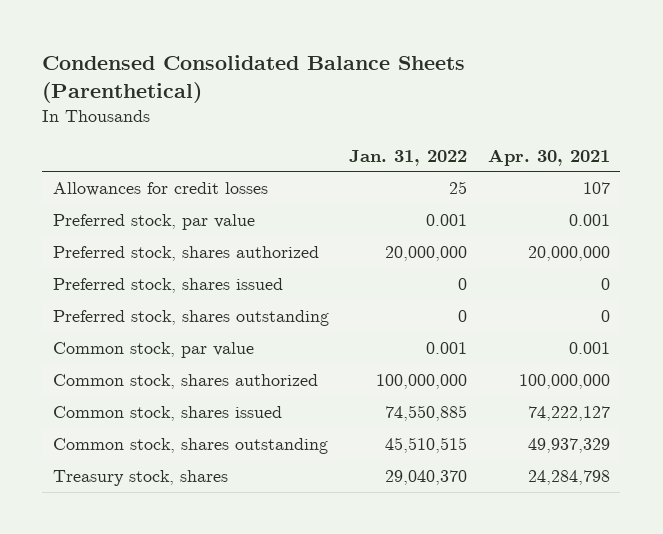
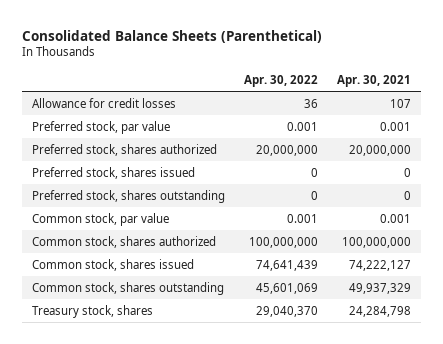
[42,55,466,103] Condensed Consolidated Balance Sheets (Parenthetical) -> [22,29,323,43] Consolidated Balance Sheets (Parenthetical)
[349,149,468,166] Jan. 31, 2022 -> none
none -> [244,74,319,87] Apr. 30, 2022
[52,182,268,197] Allowances for credit losses -> [31,97,176,108] Allowance for credit losses

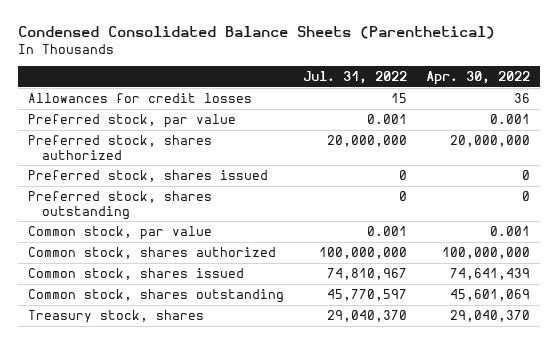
[22,29,323,43] Consolidated Balance Sheets (Parenthetical) -> [18,26,496,40] Condensed Consolidated Balance Sheets (Parenthetical)
[337,74,412,87] Apr. 30, 2021 -> none
none -> [302,71,407,85] Jul. 31, 2022
[31,97,176,108] Allowance for credit losses -> [27,93,252,104] Allowances for credit losses

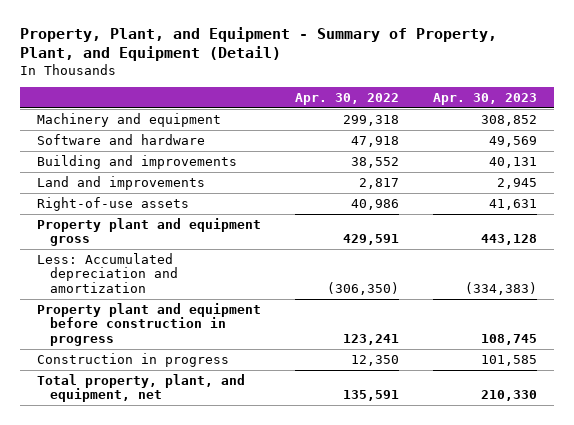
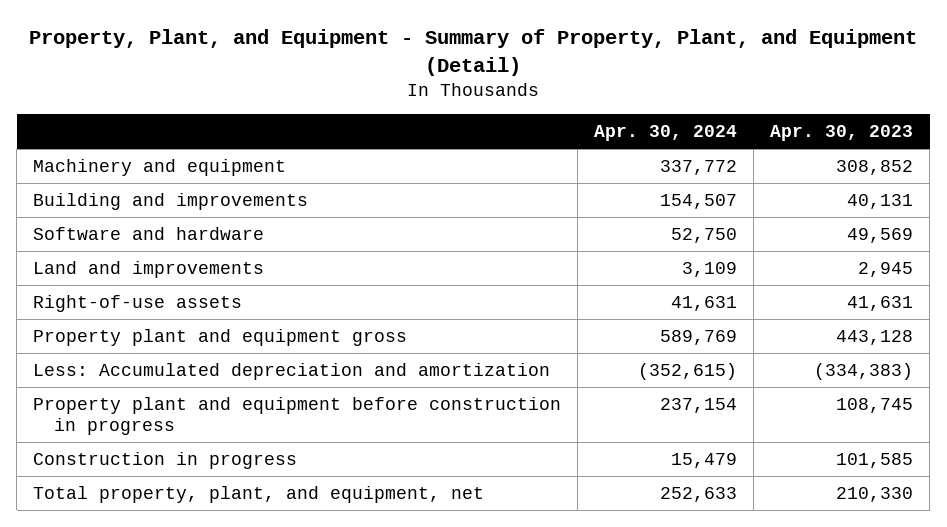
[294,93,399,106] Apr. 30, 2022 -> none
none -> [594,125,738,142] Apr. 30, 2024
[36,133,205,145] Software and hardware -> [33,226,265,240] Software and hardware

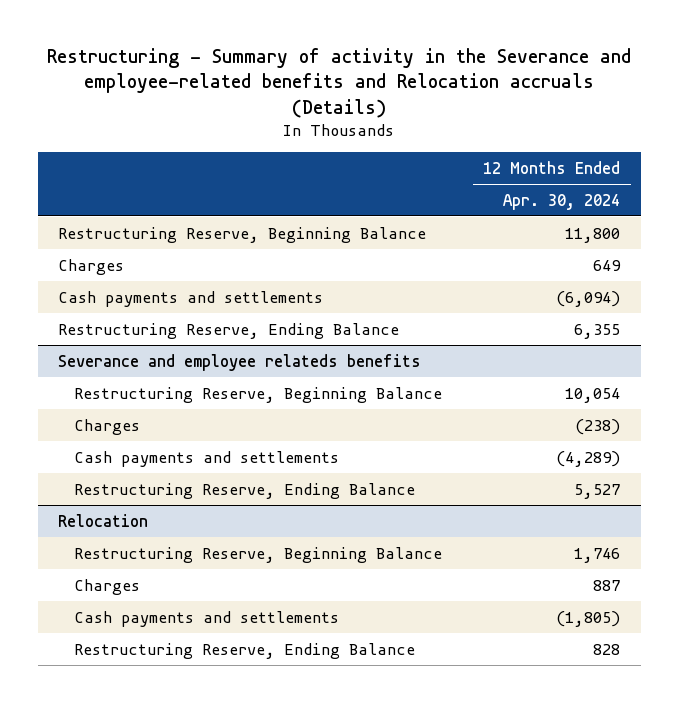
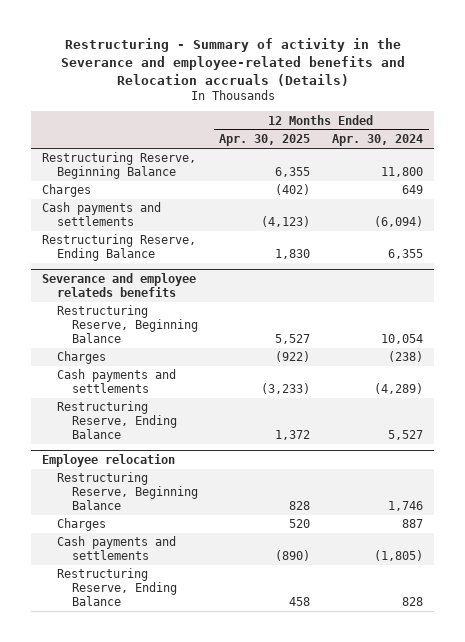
none -> [219,134,311,147] Apr. 30, 2025
[58,513,149,527] Relocation -> [42,454,176,468] Employee relocation

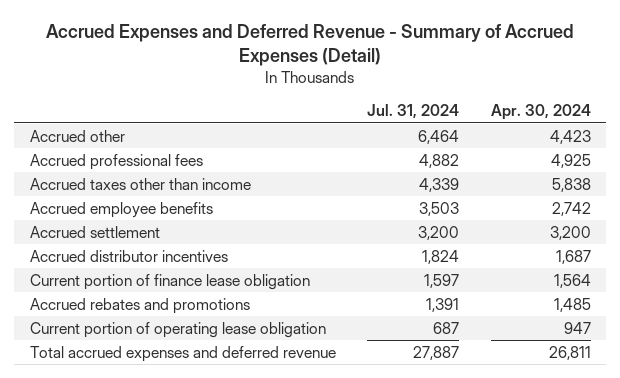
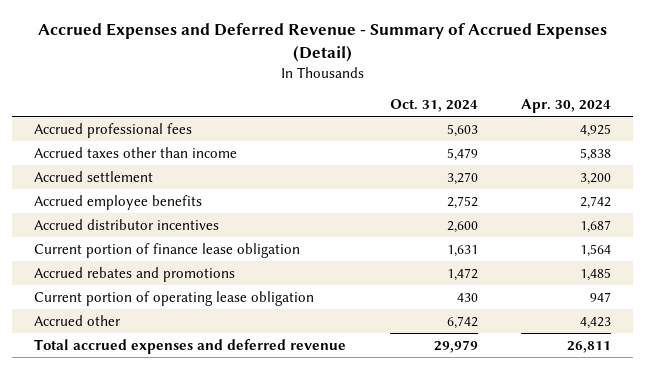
[367,104,460,120] Jul. 31, 2024 -> none
none -> [389,99,478,113] Oct. 31, 2024
[29,201,213,218] Accrued employee benefits -> [34,194,203,210] Accrued employee benefits
[29,129,125,142] Accrued other -> [34,314,122,326] Accrued other

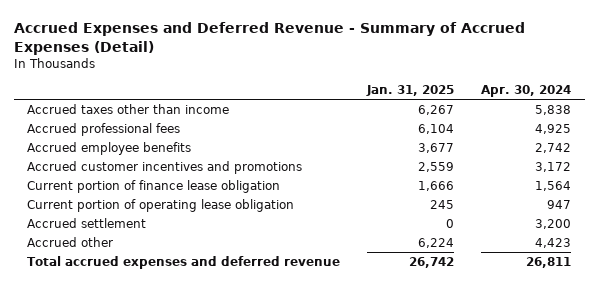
[389,99,478,113] Oct. 31, 2024 -> none
none -> [366,85,455,97] Jan. 31, 2025
[34,122,193,138] Accrued professional fees -> [27,122,181,136] Accrued professional fees
[34,218,220,230] Accrued distributor incentives -> none
none -> [27,160,303,174] Accrued customer incentives and promotions
[34,266,236,282] Accrued rebates and promotions -> none
[34,170,154,182] Accrued settlement -> [27,217,147,228] Accrued settlement

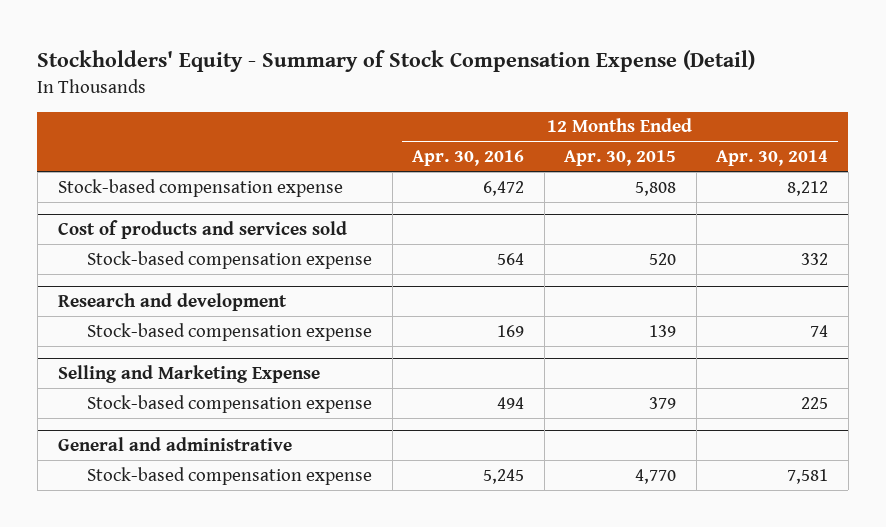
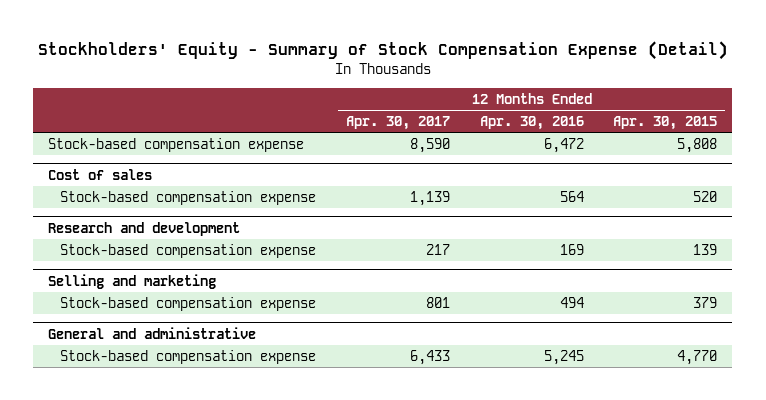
[716,150,829,167] Apr. 30, 2014 -> none
none -> [345,116,450,131] Apr. 30, 2017
[57,220,347,240] Cost of products and services sold -> [48,168,153,180] Cost of sales
[57,365,320,384] Selling and Marketing Expense -> [48,273,217,289] Selling and marketing

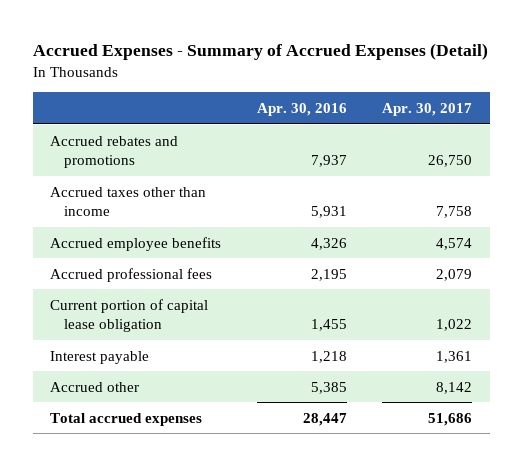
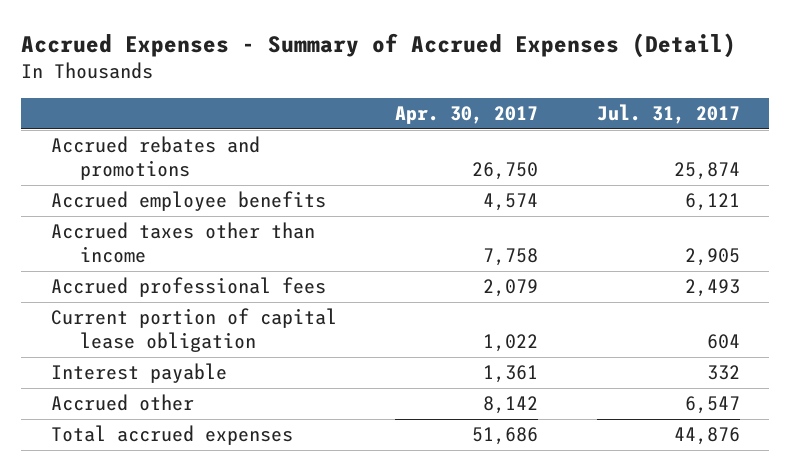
[256,102,347,116] Apr. 30, 2016 -> none
none -> [596,104,740,125] Jul. 31, 2017
[50,186,207,217] Accrued taxes other than income -> [50,222,315,264] Accrued taxes other than income

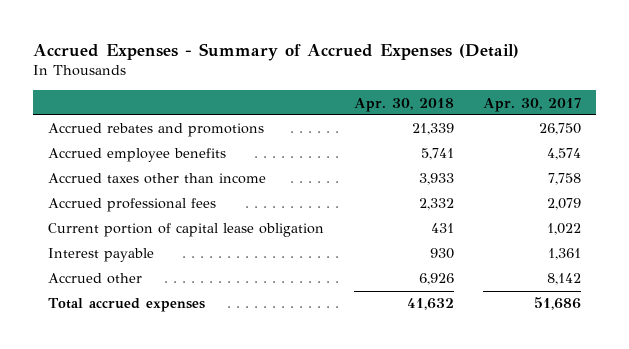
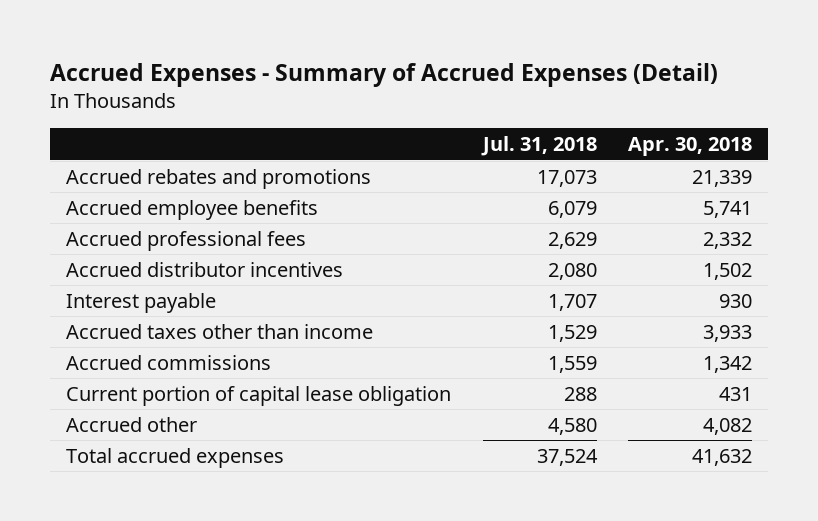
[483,97,582,112] Apr. 30, 2017 -> none
none -> [480,136,597,157] Jul. 31, 2018
none -> [65,261,343,277] Accrued distributor incentives
[47,173,266,185] Accrued taxes other than income -> [65,323,373,339] Accrued taxes other than income
none -> [65,354,271,370] Accrued commissions
[47,223,324,238] Current portion of capital lease obligation -> [65,385,451,406] Current portion of capital lease obligation
[418,273,454,286] 6,926 -> [703,417,753,435] 4,082

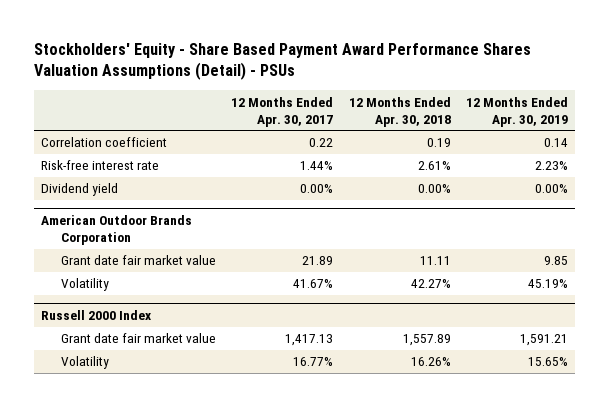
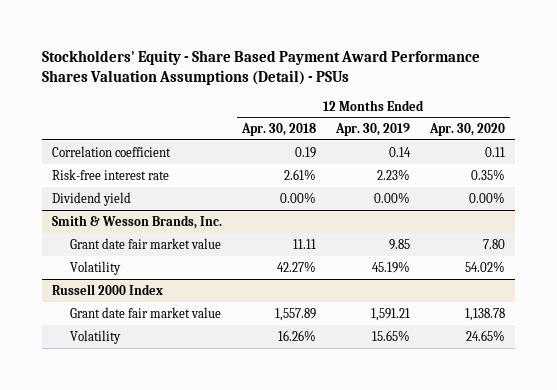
[231,96,334,127] 12 Months Ended Apr. 30, 2017 -> none
none -> [428,123,505,137] Apr. 30, 2020
[41,214,193,245] American Outdoor Brands Corporation -> [51,214,222,229] Smith & Wesson Brands, Inc.

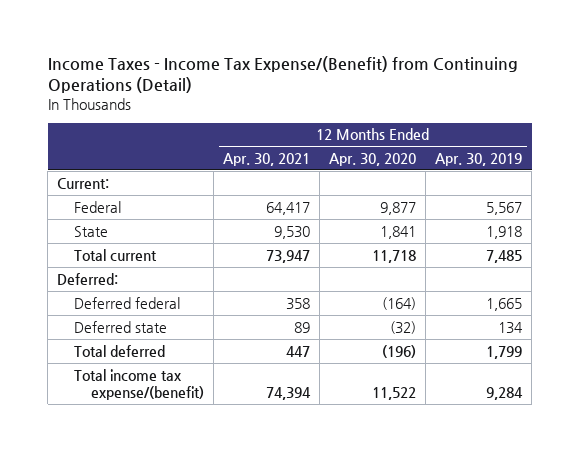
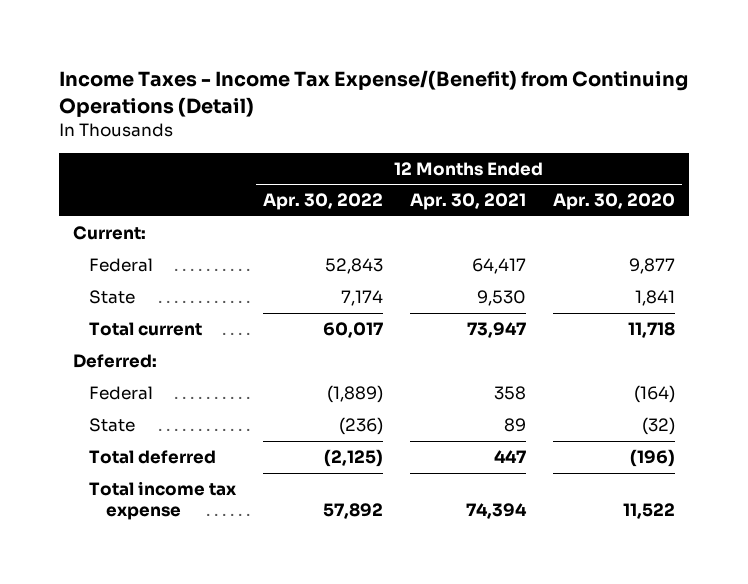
[435,152,523,166] Apr. 30, 2019 -> none
none -> [263,193,384,211] Apr. 30, 2022
[74,296,181,309] Deferred federal -> [89,386,154,401] Federal
[74,320,168,333] Deferred state -> [89,418,136,433] State
[74,368,205,401] Total income tax expense/(benefit) -> [89,481,238,520] Total income tax expense

